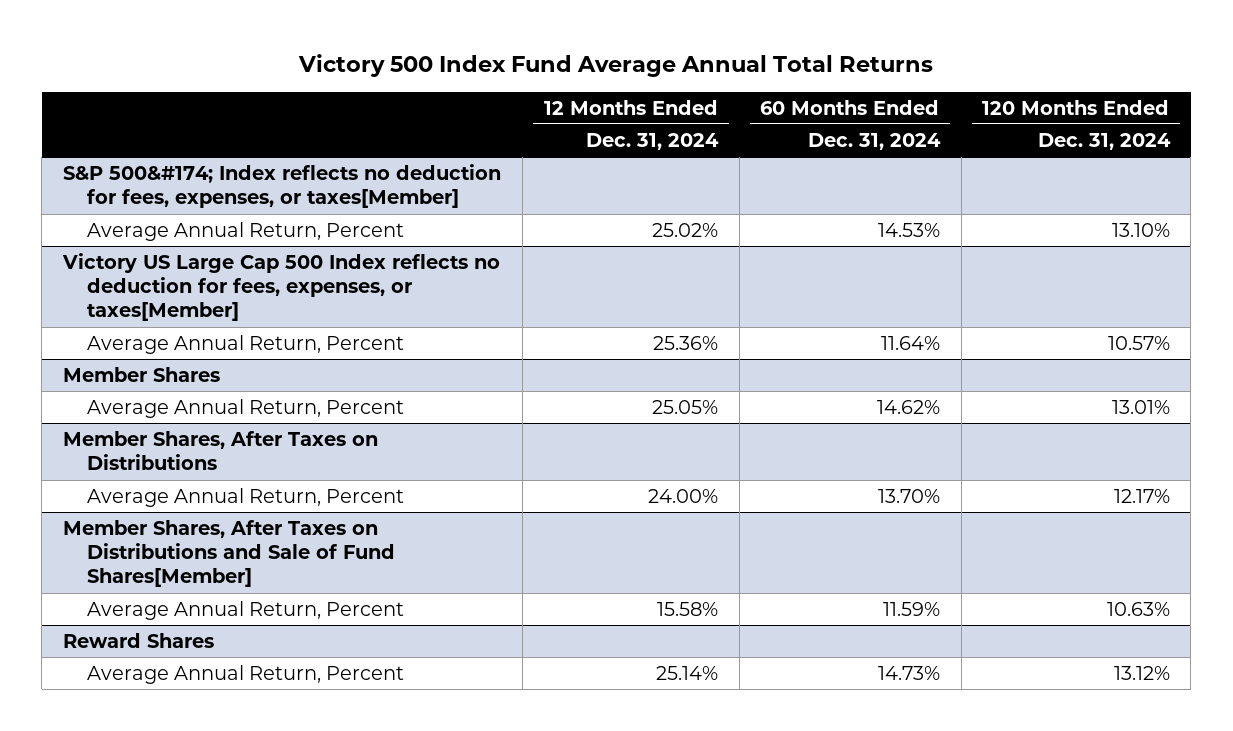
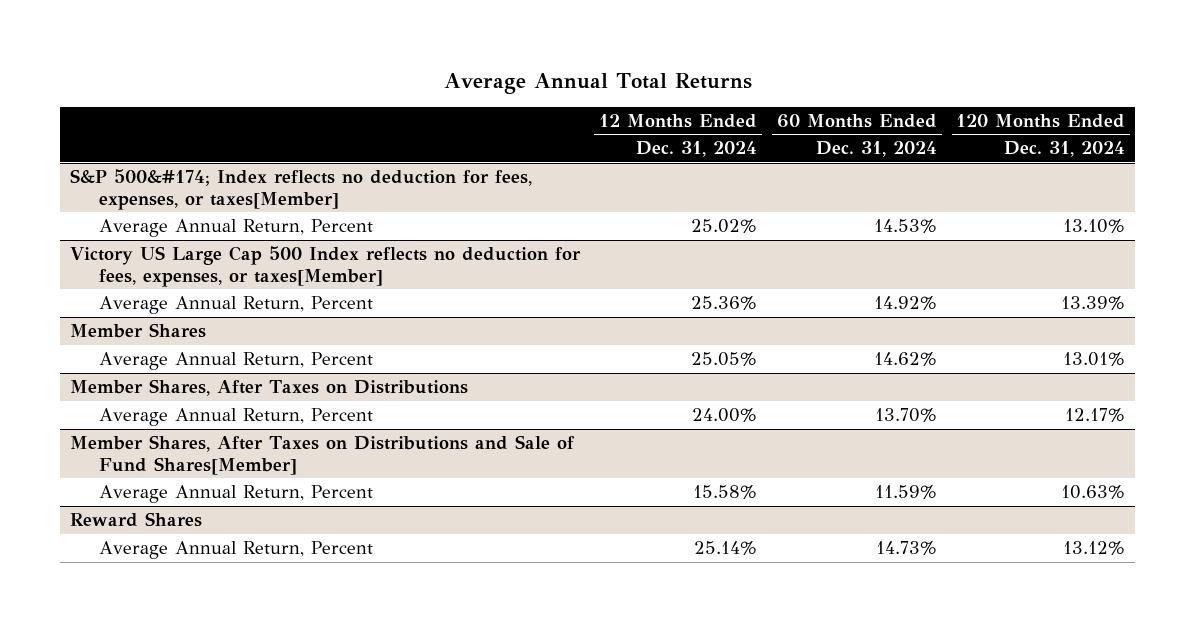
[298,54,934,78] Victory 500 Index Fund Average Annual Total Returns -> [443,73,752,95] Average Annual Total Returns
[880,336,940,351] 11.64% -> [873,296,937,311] 14.92%
[1107,336,1170,351] 10.57% -> [1061,296,1126,311] 13.39%

